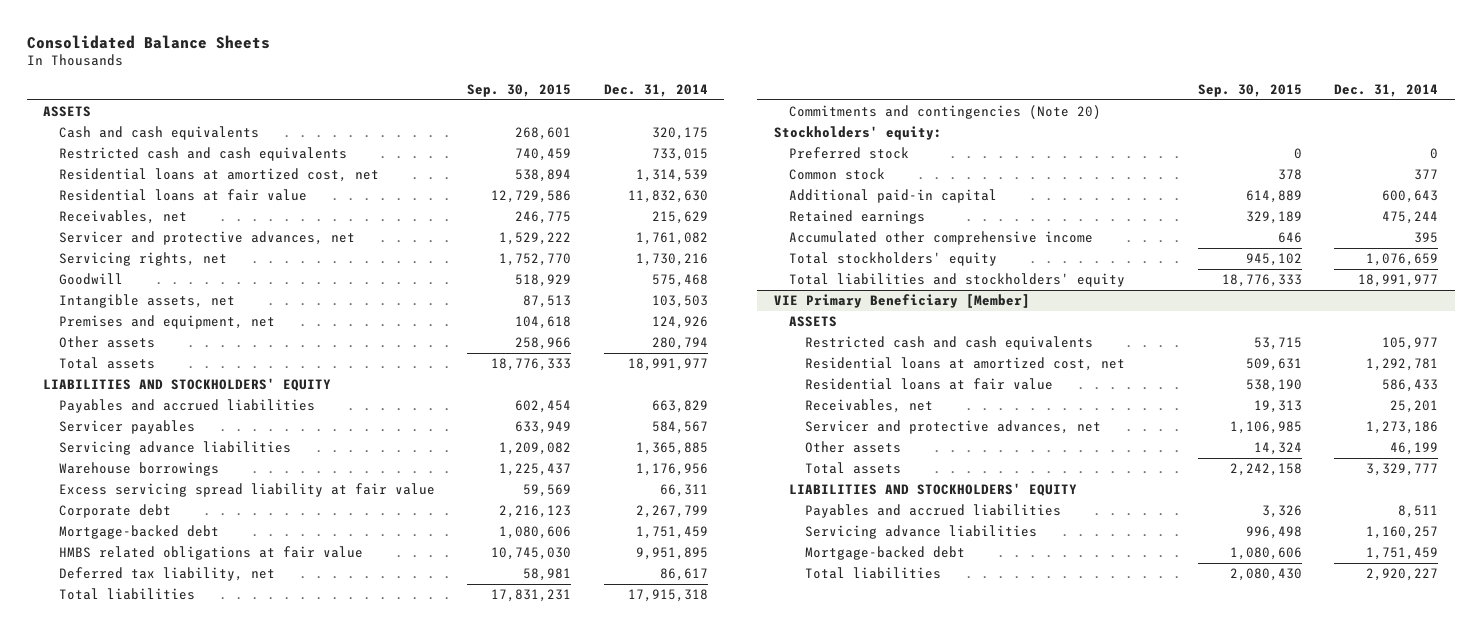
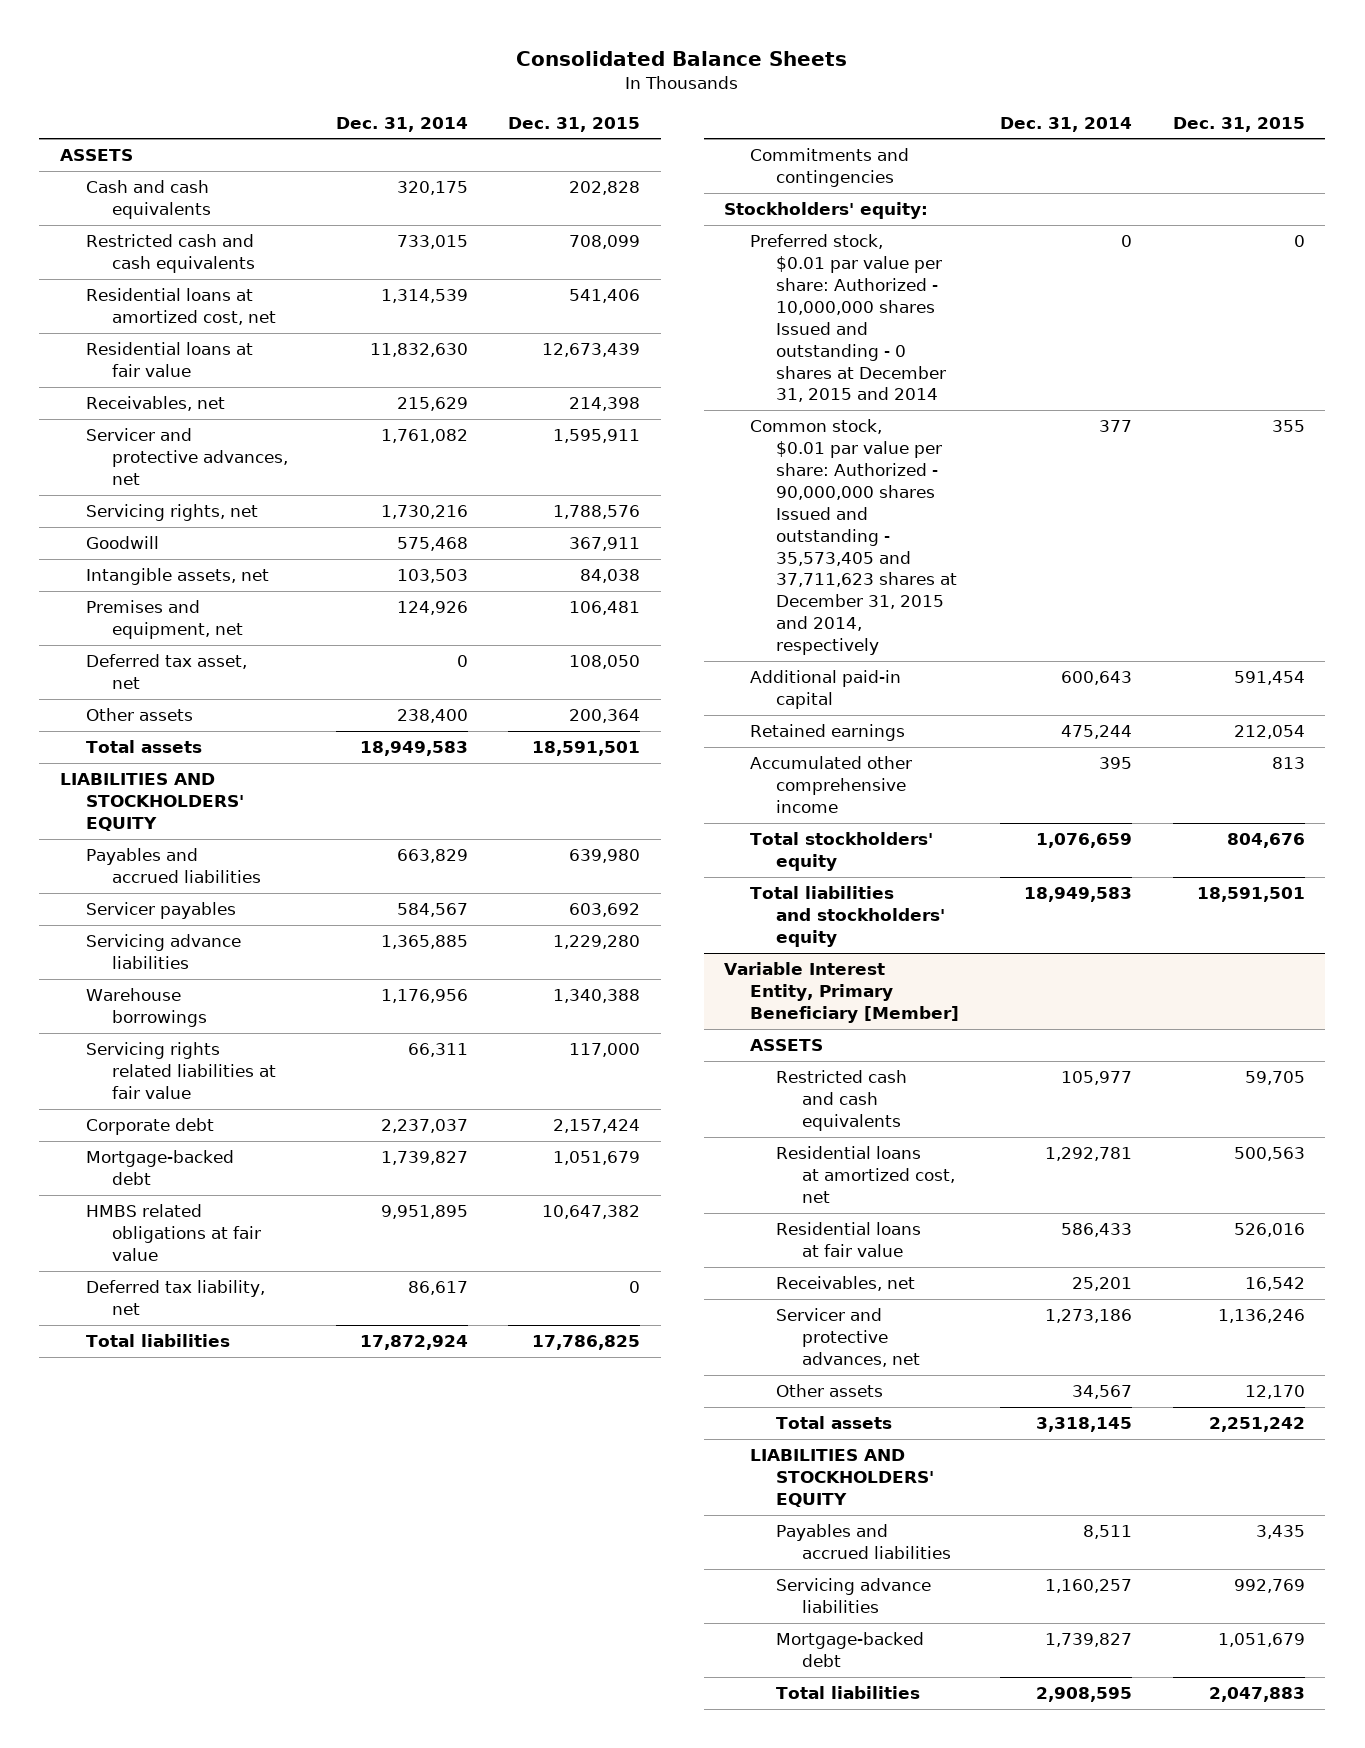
[467,83,572,97] Sep. 30, 2015 -> none
none -> [508,116,641,132] Dec. 31, 2015
none -> [85,654,247,690] Deferred tax asset, net
[651,337,708,351] 280,794 -> [396,709,468,724] 238,400
[627,358,708,372] 18,991,977 -> [359,741,468,757] 18,949,583
[58,483,435,498] Excess servicing spread liability at fair value -> [85,1042,276,1100] Servicing rights related liabilities at fair value
[635,505,708,519] 2,267,799 -> [380,1119,468,1134] 2,237,037
[635,526,708,540] 1,751,459 -> [380,1151,468,1166] 1,739,827
[627,589,708,603] 17,915,318 -> [359,1335,468,1351] 17,872,924
[789,105,1102,120] Commitments and contingencies (Note 20) -> [750,148,910,188] Commitments and contingencies
[789,147,910,160] Preferred stock -> [750,234,947,403] Preferred stock, $0.01 par value per share: Authorized - 10,000,000 shares Issued and outstanding - 0 shares at December 31, 2015 and 2014
[789,168,886,181] Common stock -> [750,419,958,656] Common stock, $0.01 par value per share: Authorized - 90,000,000 shares Issued and outstanding - 35,573,405 and 37,711,623 shares at December 31, 2015 and 2014, respectively
[1358,274,1439,288] 18,991,977 -> [1024,887,1133,903] 18,949,583
[773,294,1030,309] VIE Primary Beneficiary [Member] -> [724,962,960,1024] Variable Interest Entity, Primary Beneficiary [Member]
[1390,442,1439,456] 46,199 -> [1072,1385,1133,1400] 34,567
[1366,463,1439,477] 3,329,777 -> [1036,1417,1133,1433] 3,318,145
[1366,547,1439,561] 1,751,459 -> [1045,1633,1133,1648] 1,739,827
[1366,568,1439,582] 2,920,227 -> [1036,1687,1133,1703] 2,908,595

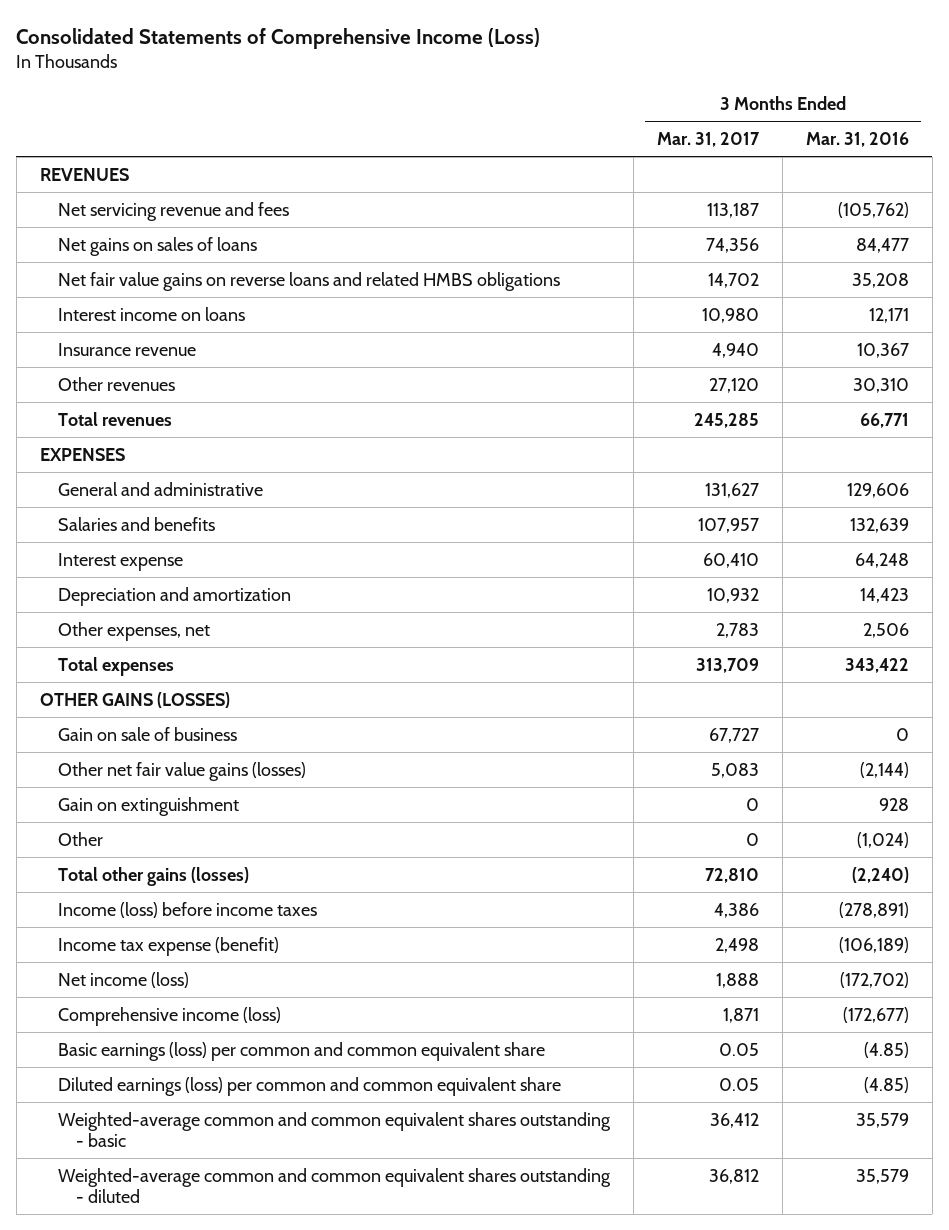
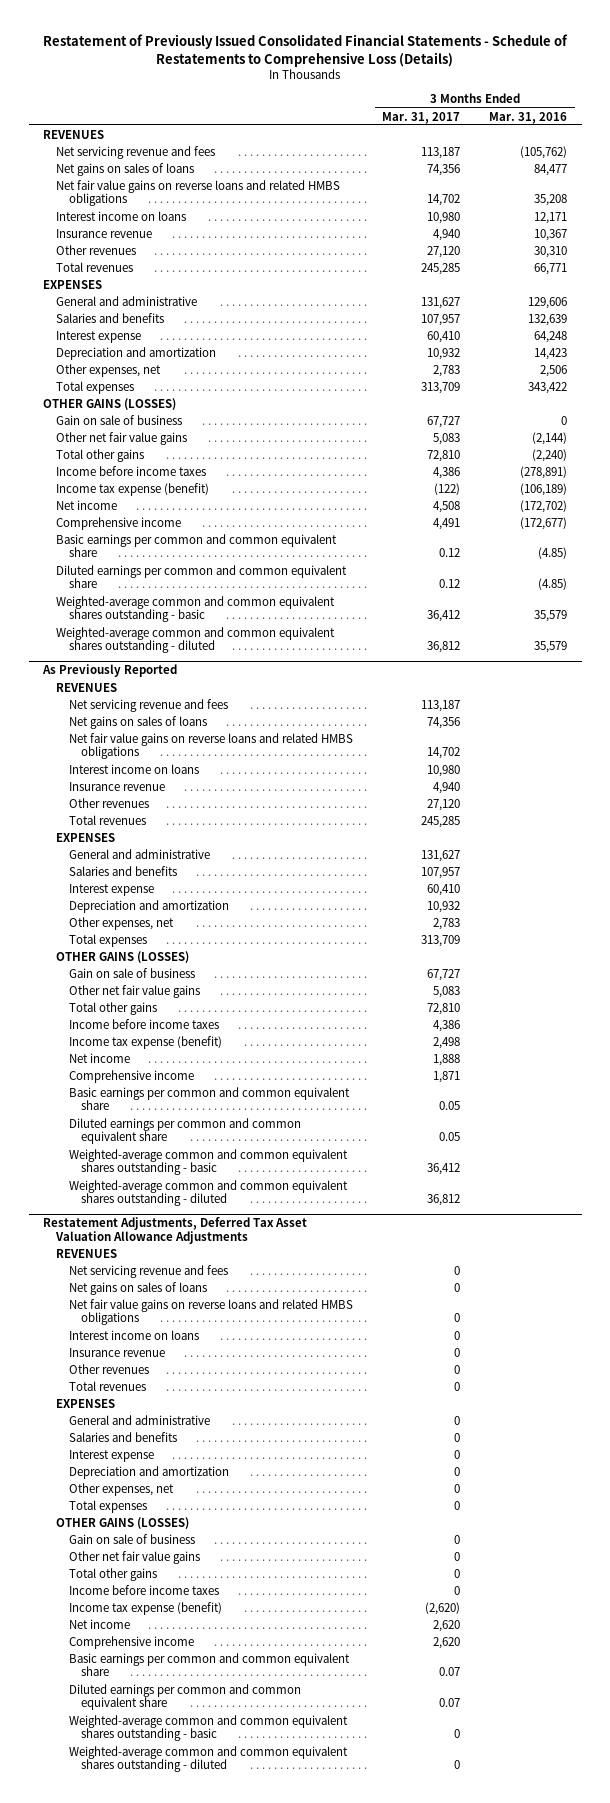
[16,28,541,50] Consolidated Statements of Comprehensive Income (Loss) -> [43,34,569,67] Restatement of Previously Issued Consolidated Financial Statements - Schedule of Restatements to Comprehensive Loss (Details)
[57,796,239,816] Gain on extinguishment -> none
[57,831,103,846] Other -> none
[57,761,306,781] Other net fair value gains (losses) -> [55,431,187,445] Other net fair value gains
[57,866,249,886] Total other gains (losses) -> [55,448,144,462] Total other gains
[57,901,317,918] Income (loss) before income taxes -> [55,465,206,476] Income before income taxes
[714,937,759,953] 2,498 -> [433,482,460,495] (122)
[57,971,189,988] Net income (loss) -> [55,499,117,510] Net income
[715,972,759,988] 1,888 -> [432,500,460,513] 4,508
[57,1006,281,1026] Comprehensive income (loss) -> [55,516,181,530] Comprehensive income
[722,1007,759,1023] 1,871 -> [432,517,460,530] 4,491
[57,1041,545,1061] Basic earnings (loss) per common and common equivalent share -> [55,533,337,558] Basic earnings per common and common equivalent share
[718,1042,759,1056] 0.05 -> [438,548,460,558] 0.12
[57,1076,561,1096] Diluted earnings (loss) per common and common equivalent share -> [55,564,347,589] Diluted earnings per common and common equivalent share
[718,1077,759,1091] 0.05 -> [438,579,460,589] 0.12
none -> [42,664,178,678] As Previously Reported
none -> [55,682,117,692] REVENUES
none -> [68,698,228,712] Net servicing revenue and fees
none -> [68,715,207,729] Net gains on sales of loans
none -> [68,732,353,760] Net fair value gains on reverse loans and related HMBS obligations
none -> [68,763,199,774] Interest income on loans
none -> [68,781,165,791] Insurance revenue
none -> [68,797,149,808] Other revenues
none -> [68,814,146,825] Total revenues
none -> [55,832,115,842] EXPENSES
none -> [68,848,210,859] General and administrative
none -> [68,865,177,876] Salaries and benefits
none -> [68,883,154,896] Interest expense
none -> [68,899,229,913] Depreciation and amortization
none -> [68,916,174,930] Other expenses, net
none -> [68,933,147,947] Total expenses
none -> [55,950,189,963] OTHER GAINS (LOSSES)
none -> [68,967,195,978] Gain on sale of business
none -> [68,984,200,998] Other net fair value gains
none -> [68,1001,157,1015] Total other gains
none -> [68,1018,219,1029] Income before income taxes
none -> [68,1035,222,1049] Income tax expense (benefit)
none -> [68,1052,130,1063] Net income
none -> [68,1069,194,1083] Comprehensive income
none -> [68,1086,350,1111] Basic earnings per common and common equivalent share
none -> [68,1117,301,1145] Diluted earnings per common and common equivalent share
none -> [68,1148,348,1176] Weighted-average common and common equivalent shares outstanding - basic
none -> [68,1179,348,1207] Weighted-average common and common equivalent shares outstanding - diluted
none -> [43,1217,308,1244] Restatement Adjustments, Deferred Tax Asset Valuation Allowance Adjustments
none -> [55,1248,117,1258] REVENUES
none -> [68,1264,228,1278] Net servicing revenue and fees
none -> [68,1281,207,1295] Net gains on sales of loans
none -> [68,1298,353,1326] Net fair value gains on reverse loans and related HMBS obligations
none -> [68,1329,199,1340] Interest income on loans
none -> [68,1347,165,1357] Insurance revenue
none -> [68,1363,149,1374] Other revenues
none -> [68,1380,146,1391] Total revenues
none -> [55,1398,115,1408] EXPENSES
none -> [68,1414,210,1425] General and administrative
none -> [68,1431,177,1442] Salaries and benefits
none -> [68,1449,154,1462] Interest expense
none -> [68,1465,229,1479] Depreciation and amortization
none -> [68,1482,174,1496] Other expenses, net
none -> [68,1499,147,1513] Total expenses
none -> [55,1516,189,1529] OTHER GAINS (LOSSES)
none -> [68,1533,195,1544] Gain on sale of business
none -> [68,1550,200,1564] Other net fair value gains
none -> [68,1567,157,1581] Total other gains
none -> [68,1584,219,1595] Income before income taxes
none -> [68,1601,222,1615] Income tax expense (benefit)
none -> [68,1618,130,1629] Net income
none -> [68,1635,194,1649] Comprehensive income
none -> [68,1652,350,1677] Basic earnings per common and common equivalent share
none -> [68,1683,301,1711] Diluted earnings per common and common equivalent share
none -> [68,1714,348,1742] Weighted-average common and common equivalent shares outstanding - basic
none -> [68,1745,348,1773] Weighted-average common and common equivalent shares outstanding - diluted

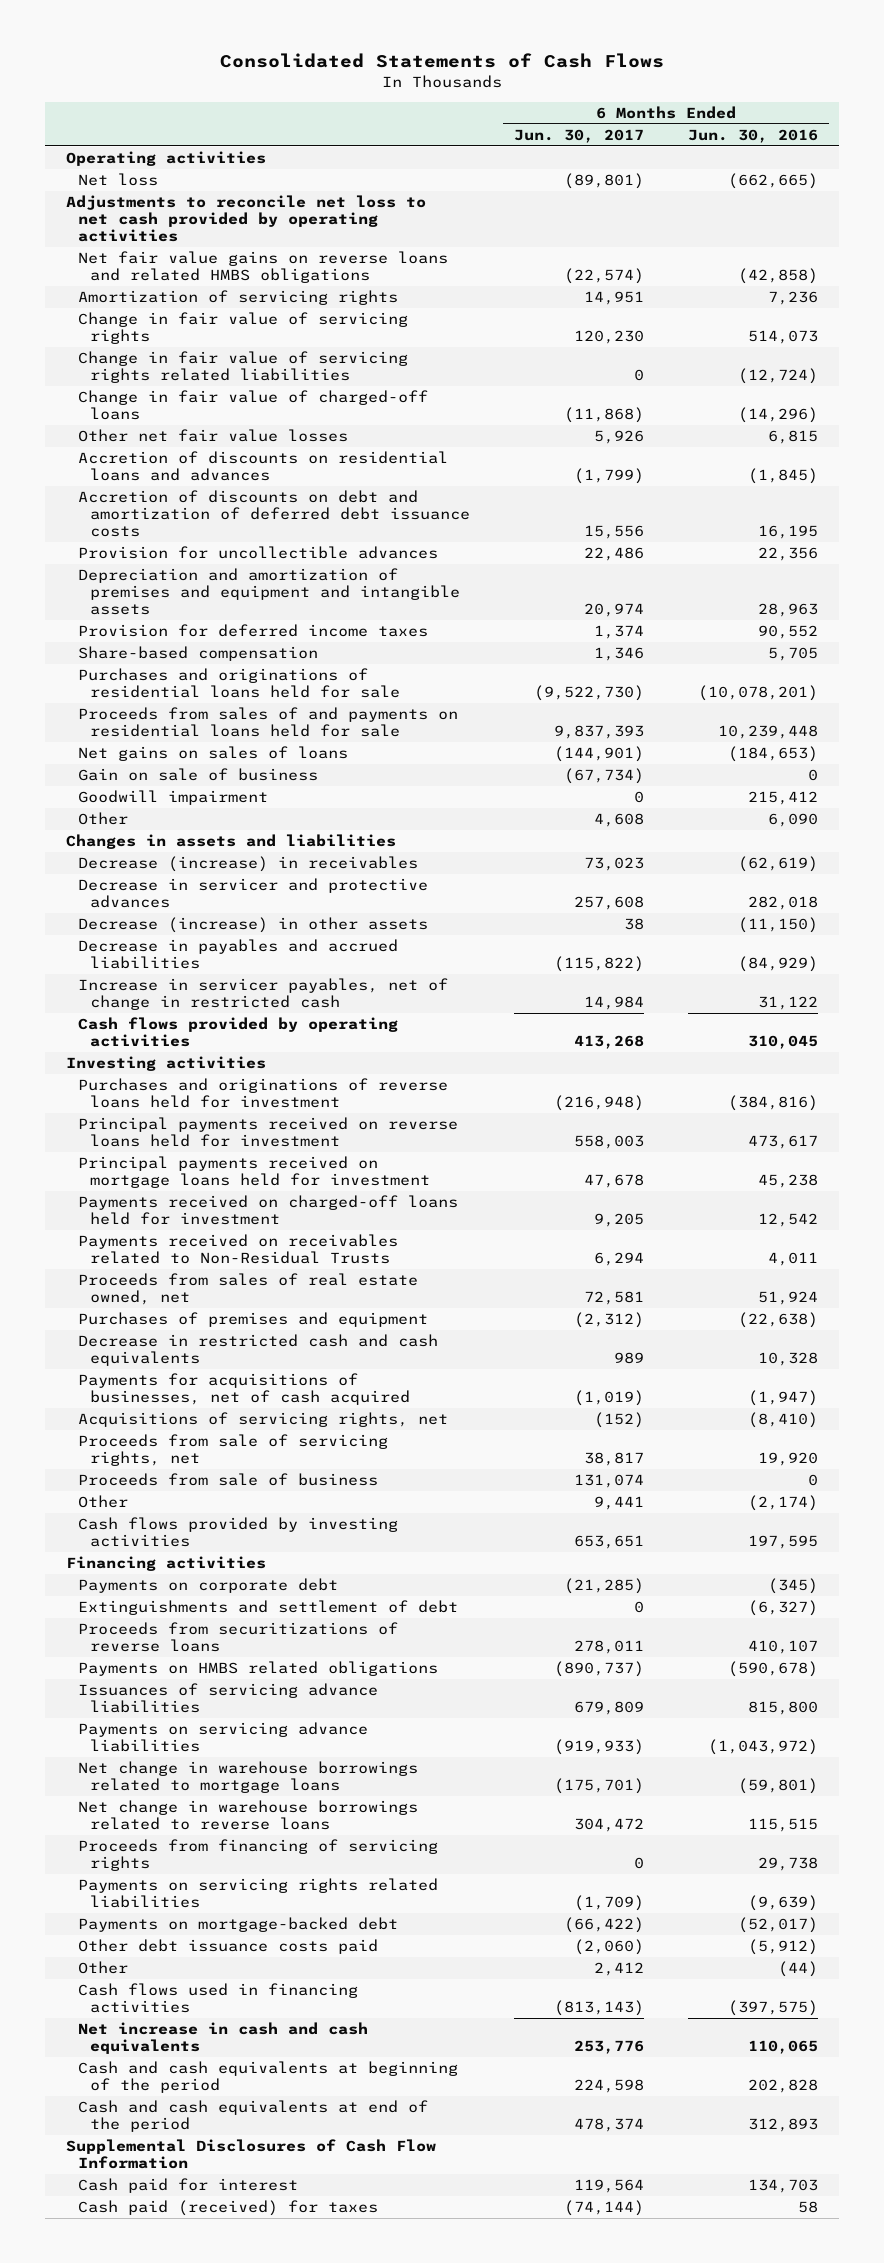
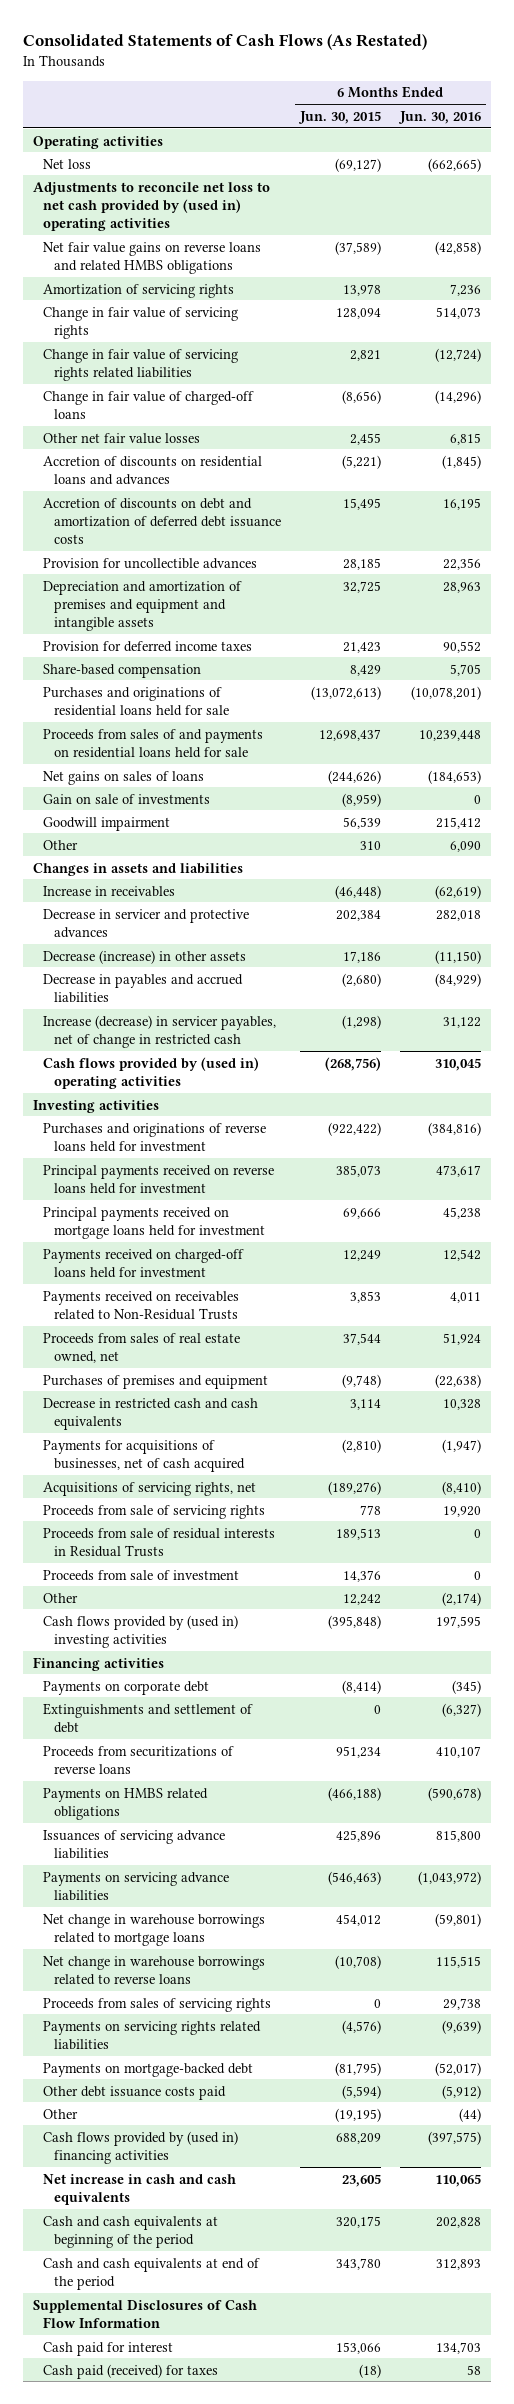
[220,53,665,69] Consolidated Statements of Cash Flows -> [23,34,428,51] Consolidated Statements of Cash Flows (As Restated)
[513,128,644,143] Jun. 30, 2017 -> none
none -> [297,110,381,124] Jun. 30, 2015
[66,195,427,242] Adjustments to reconcile net loss to net cash provided by operating activities -> [32,181,270,231] Adjustments to reconcile net loss to net cash provided by (used in) operating activities
[78,768,319,782] Gain on sale of business -> [43,793,211,804] Gain on sale of investments
[78,856,419,873] Decrease (increase) in receivables -> [43,885,176,897] Increase in receivables
[78,978,449,1011] Increase in servicer payables, net of change in restricted cash -> [43,1014,277,1048] Increase (decrease) in servicer payables, net of change in restricted cash
[78,1017,399,1048] Cash flows provided by operating activities -> [43,1056,260,1089] Cash flows provided by (used in) operating activities
[78,1434,389,1467] Proceeds from sale of servicing rights, net -> [43,1504,266,1519] Proceeds from sale of servicing rights
none -> [43,1527,276,1557] Proceeds from sale of residual interests in Residual Trusts
[78,1473,379,1487] Proceeds from sale of business -> [43,1569,240,1581] Proceeds from sale of investment
[78,1517,399,1548] Cash flows provided by investing activities -> [43,1614,239,1648] Cash flows provided by (used in) investing activities
[78,1839,439,1872] Proceeds from financing of servicing rights -> [43,1997,272,2012] Proceeds from sales of servicing rights
[78,1983,359,2014] Cash flows used in financing activities -> [43,2130,239,2164] Cash flows provided by (used in) financing activities

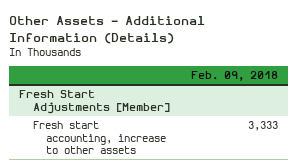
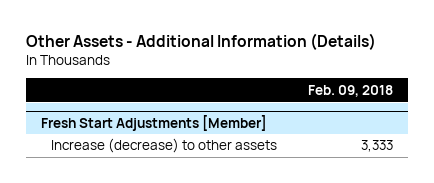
[32,120,167,155] Fresh start accounting, increase to other assets -> [50,138,277,154] Increase (decrease) to other assets

